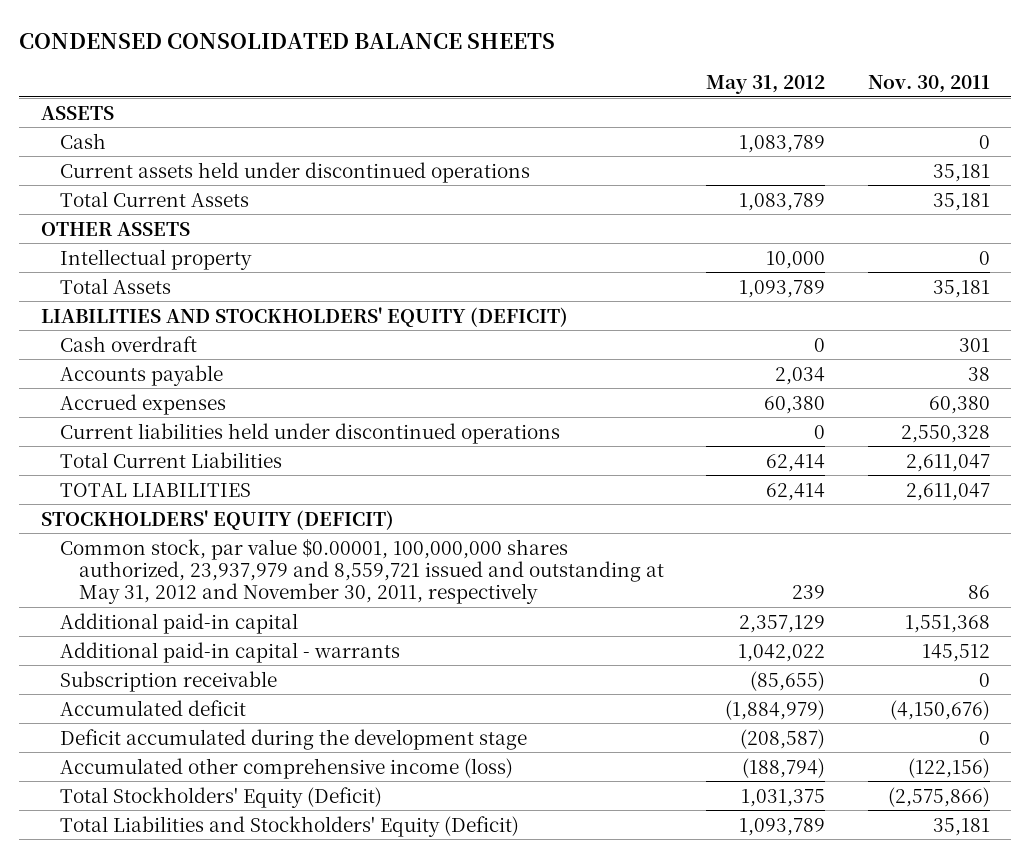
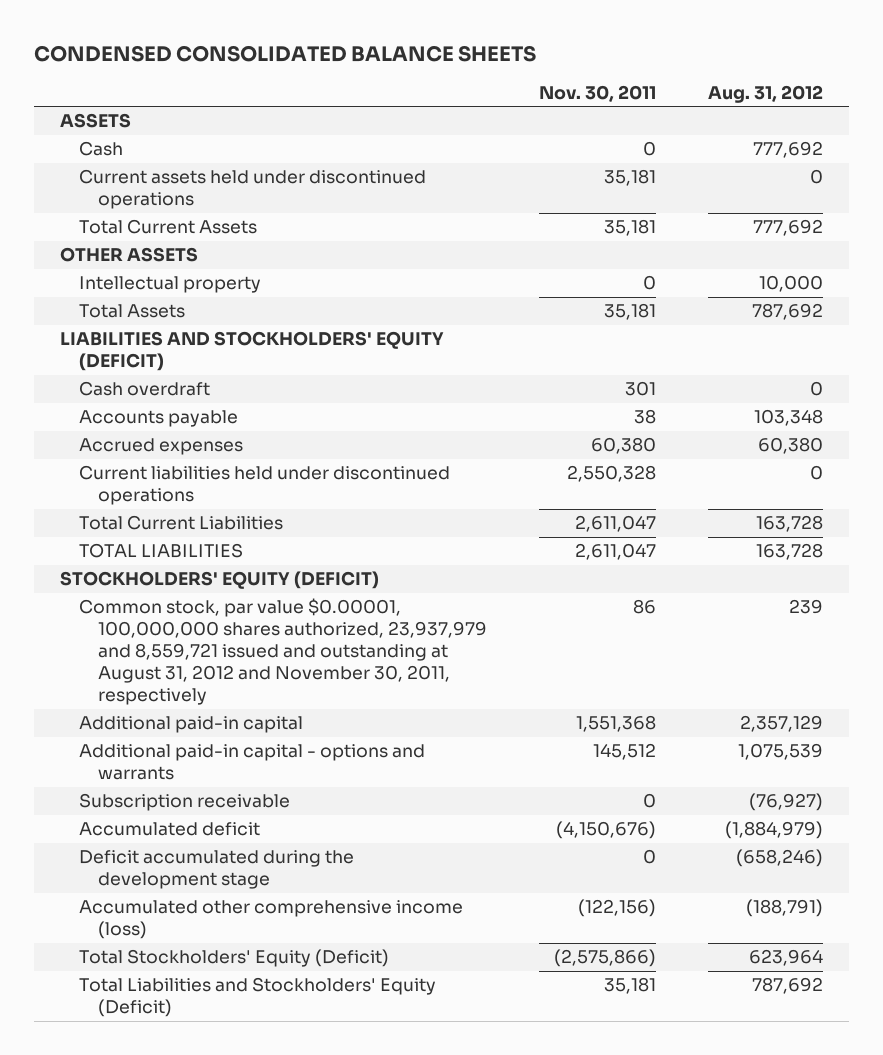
[706,75,826,95] May 31, 2012 -> none
none -> [707,84,823,103] Aug. 31, 2012
[59,538,664,604] Common stock, par value $0.00001, 100,000,000 shares authorized, 23,937,979 and 8,559,721 issued and outstanding at May 31, 2012 and November 30, 2011, respectively -> [78,598,487,706] Common stock, par value $0.00001, 100,000,000 shares authorized, 23,937,979 and 8,559,721 issued and outstanding at August 31, 2012 and November 30, 2011, respectively
[59,641,400,663] Additional paid-in capital - warrants -> [78,744,425,781] Additional paid-in capital - options and warrants

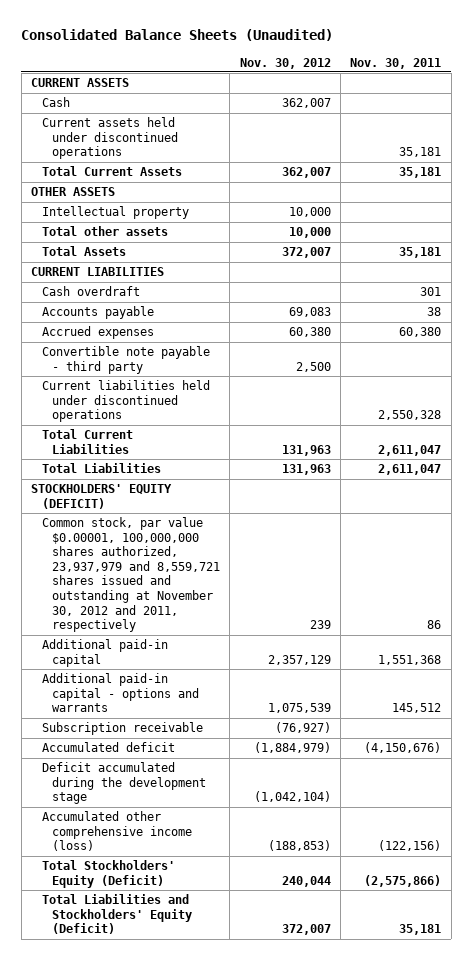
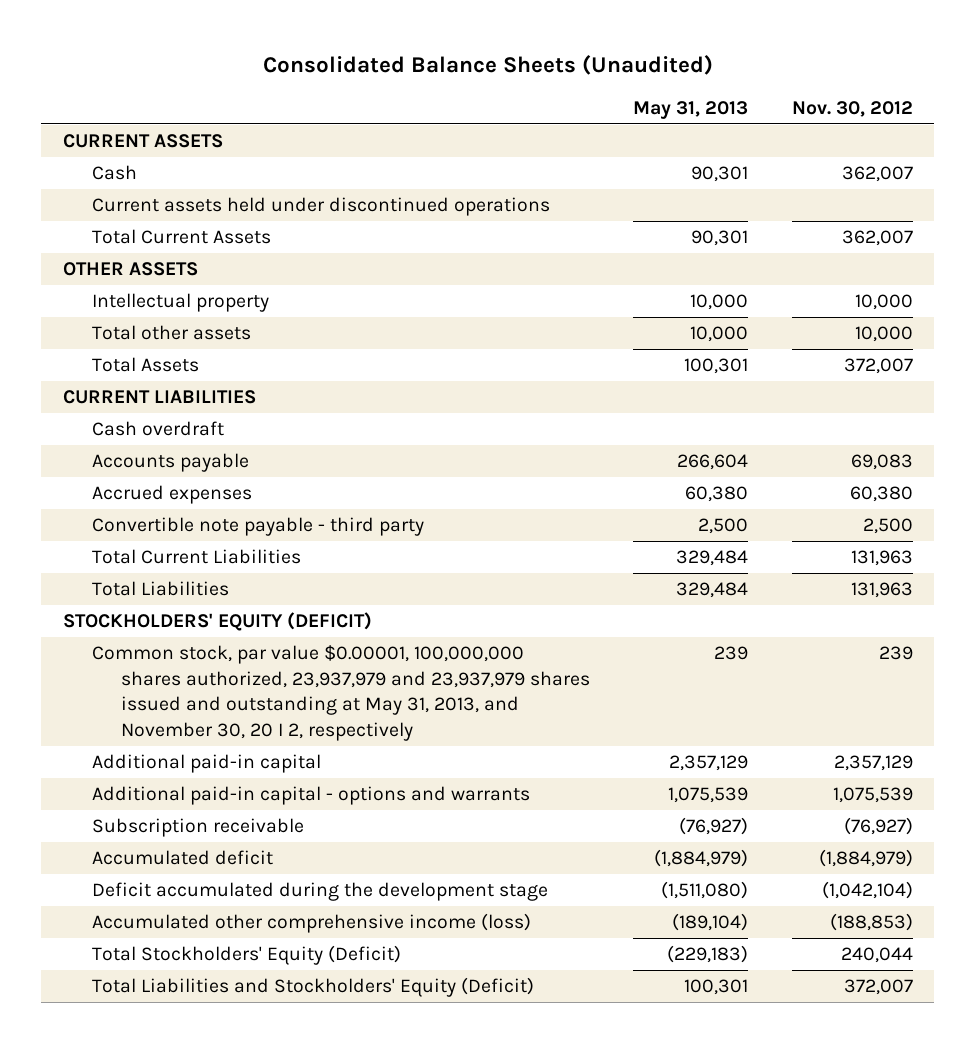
[350,57,442,69] Nov. 30, 2011 -> none
none -> [633,100,749,119] May 31, 2013
[41,380,210,423] Current liabilities held under discontinued operations -> none
[41,517,220,633] Common stock, par value $0.00001, 100,000,000 shares authorized, 23,937,979 and 8,559,721 shares issued and outstanding at November 30, 2012 and 2011, respectively -> [91,645,591,741] Common stock, par value $0.00001, 100,000,000 shares authorized, 23,937,979 and 23,937,979 shares issued and outstanding at May 31, 2013, and November 30, 20 I 2, respectively

